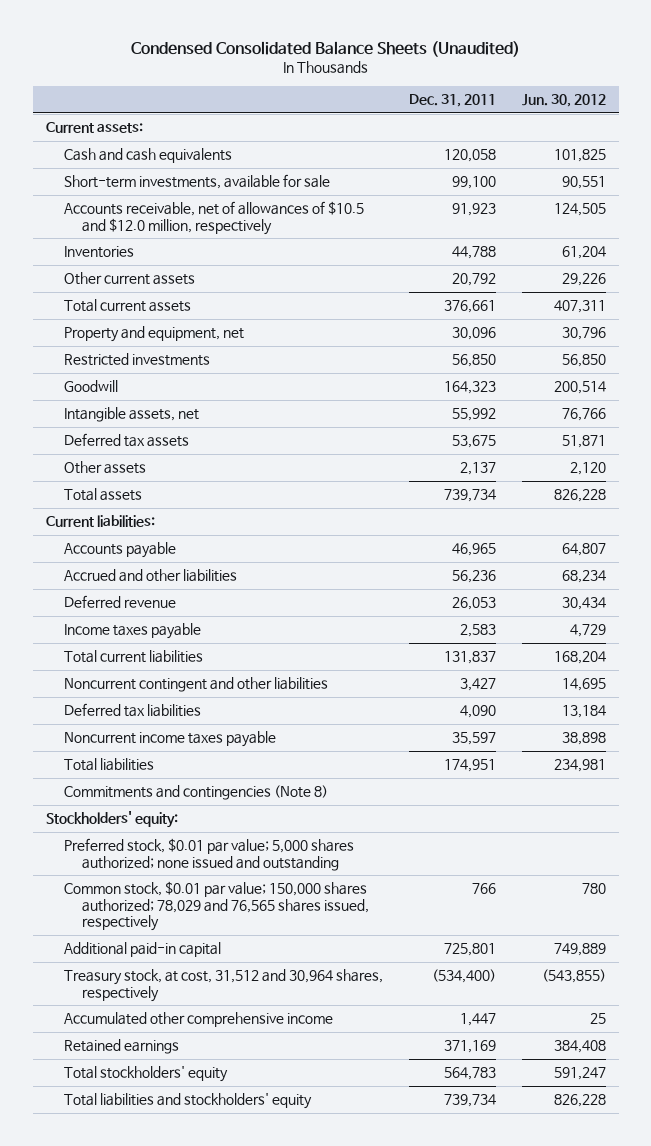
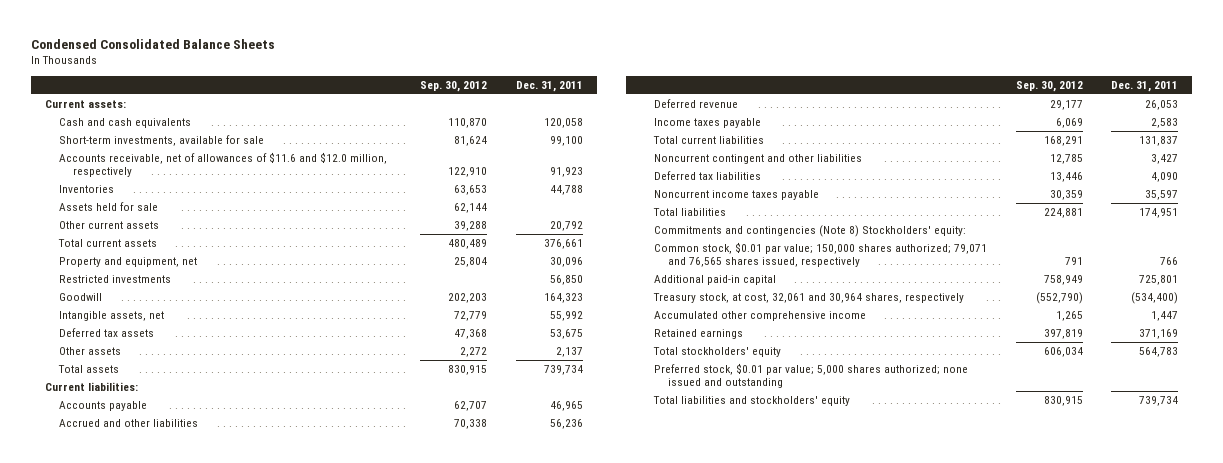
[130,40,520,57] Condensed Consolidated Balance Sheets (Unaudited) -> [30,38,275,49] Condensed Consolidated Balance Sheets
[521,94,606,108] Jun. 30, 2012 -> none
none -> [420,81,488,93] Sep. 30, 2012
[64,201,365,235] Accounts receivable, net of allowances of $10.5 and $12.0 million, respectively -> [58,151,387,178] Accounts receivable, net of allowances of $11.6 and $12.0 million, respectively
none -> [58,201,158,211] Assets held for sale
[45,811,178,829] Stockholders' equity: -> none
[64,785,329,801] Commitments and contingencies (Note 8) -> [654,224,967,237] Commitments and contingencies (Note 8) Stockholders' equity:
[64,881,370,932] Common stock, $0.01 par value; 150,000 shares authorized; 78,029 and 76,565 shares issued, respectively -> [654,241,988,268] Common stock, $0.01 par value; 150,000 shares authorized; 79,071 and 76,565 shares issued, respectively
[64,969,384,1002] Treasury stock, at cost, 31,512 and 30,964 shares, respectively -> [653,292,965,303] Treasury stock, at cost, 32,061 and 30,964 shares, respectively
[64,838,355,871] Preferred stock, $0.01 par value; 5,000 shares authorized; none issued and outstanding -> [654,362,969,389] Preferred stock, $0.01 par value; 5,000 shares authorized; none issued and outstanding

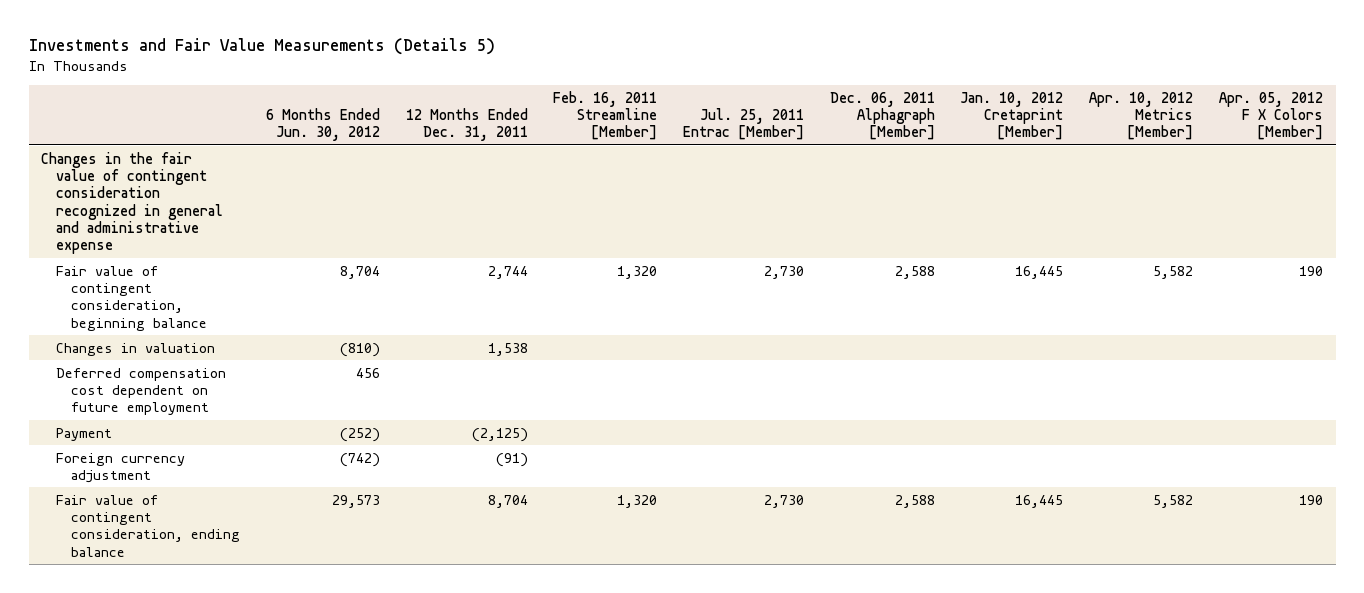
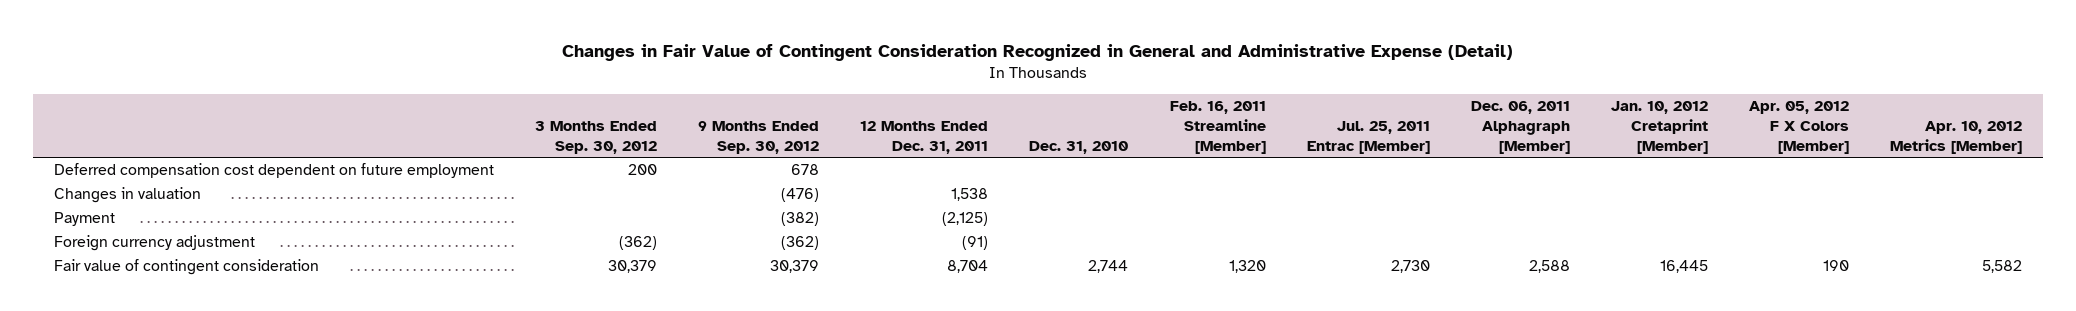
[28,38,495,56] Investments and Fair Value Measurements (Details 5) -> [562,44,1514,62] Changes in Fair Value of Contingent Consideration Recognized in General and Administrative Expense (Detail)
[266,107,381,142] 6 Months Ended Jun. 30, 2012 -> none
none -> [534,121,657,154] 3 Months Ended Sep. 30, 2012
none -> [697,121,819,154] 9 Months Ended Sep. 30, 2012
none -> [1029,140,1129,154] Dec. 31, 2010
[41,151,224,255] Changes in the fair value of contingent consideration recognized in general and administrative expense -> none
[56,265,208,331] Fair value of contingent consideration, beginning balance -> none
[56,342,216,356] Changes in valuation -> [53,187,201,204] Changes in valuation
[56,494,241,557] Fair value of contingent consideration, ending balance -> [53,259,319,276] Fair value of contingent consideration

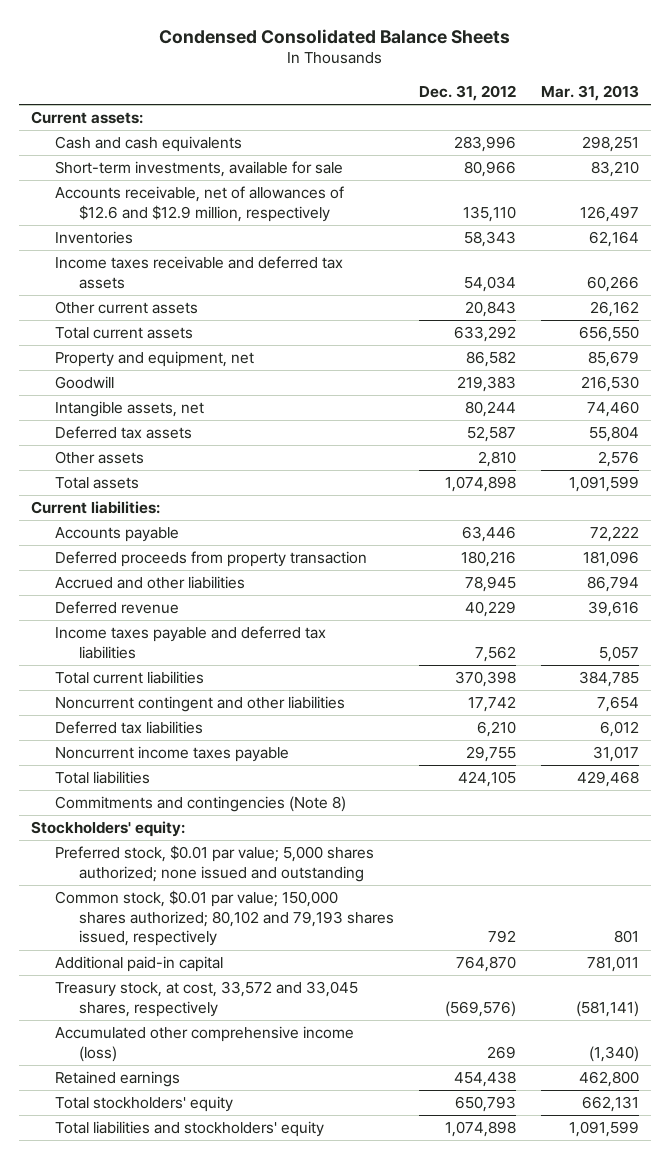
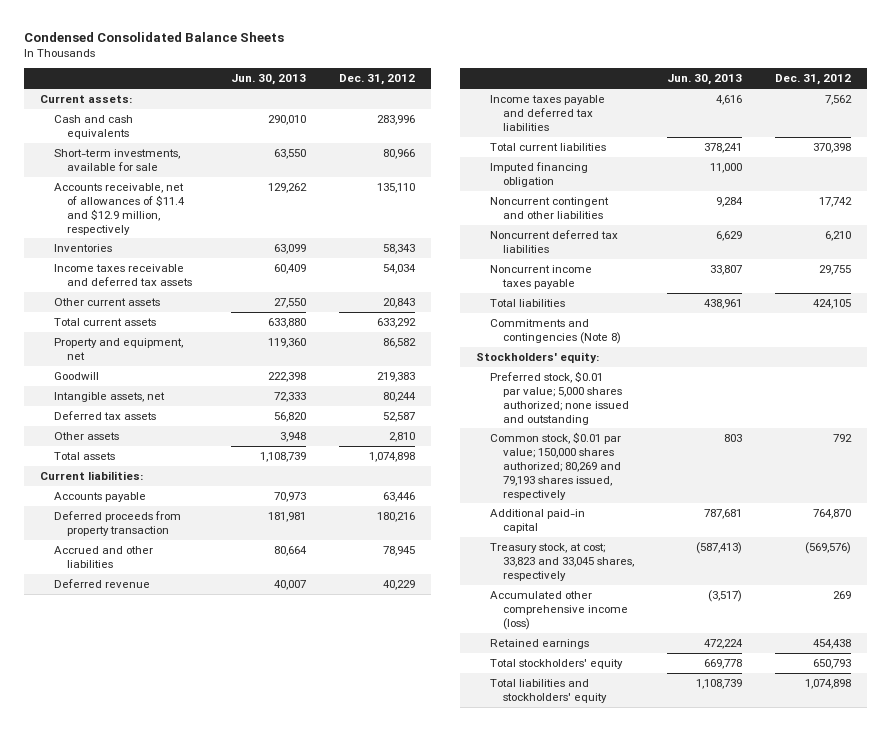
[540,85,639,102] Mar. 31, 2013 -> none
none -> [230,74,306,86] Jun. 30, 2013
[54,186,344,222] Accounts receivable, net of allowances of $12.6 and $12.9 million, respectively -> [53,182,185,235] Accounts receivable, net of allowances of $11.4 and $12.9 million, respectively
none -> [489,161,588,187] Imputed financing obligation
[54,721,203,735] Deferred tax liabilities -> [489,229,618,253] Noncurrent deferred tax liabilities
[54,890,394,947] Common stock, $0.01 par value; 150,000 shares authorized; 80,102 and 79,193 shares issued, respectively -> [489,431,621,500] Common stock, $0.01 par value; 150,000 shares authorized; 80,269 and 79,193 shares issued, respectively
[54,981,358,1017] Treasury stock, at cost, 33,572 and 33,045 shares, respectively -> [489,542,634,581] Treasury stock, at cost; 33,823 and 33,045 shares, respectively

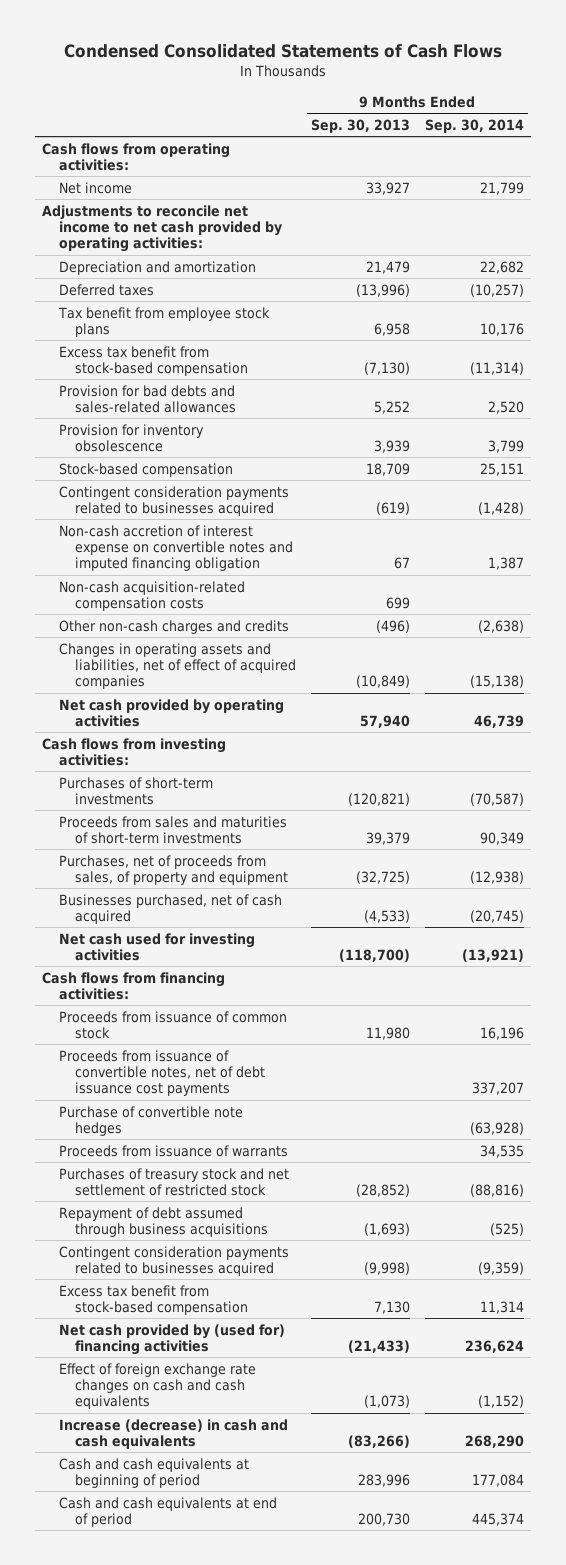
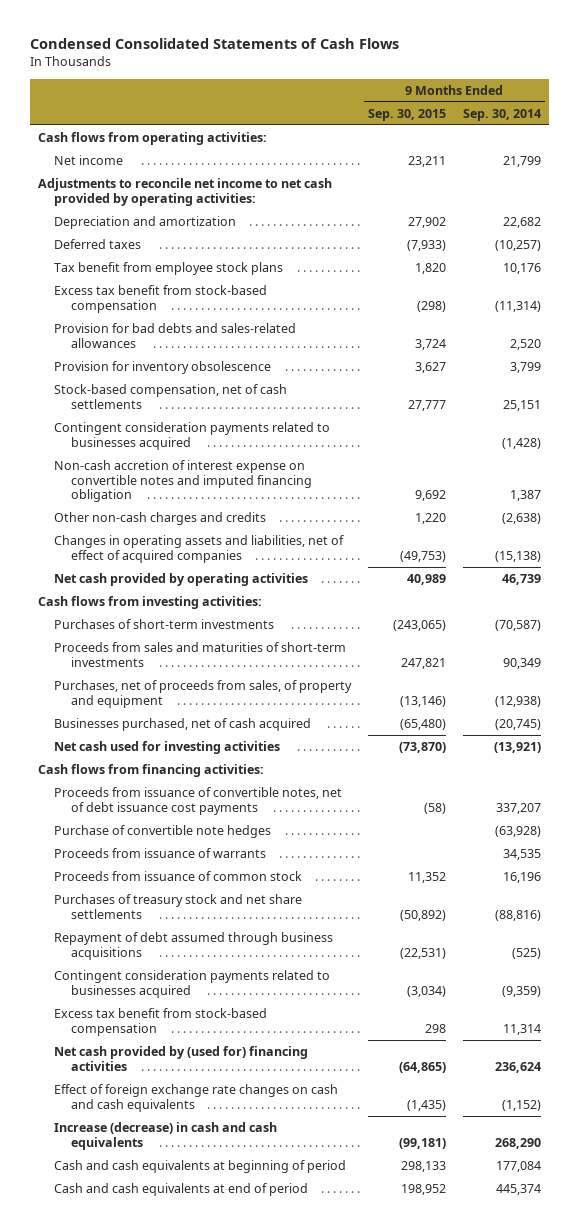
[310,118,410,133] Sep. 30, 2013 -> none
none -> [367,108,446,121] Sep. 30, 2015
[58,462,233,477] Stock-based compensation -> [54,384,288,409] Stock-based compensation, net of cash settlements
[58,580,245,611] Non-cash acquisition-related compensation costs -> none
[58,1010,287,1039] Proceeds from issuance of common stock -> [54,871,303,882] Proceeds from issuance of common stock
[58,1167,289,1196] Purchases of treasury stock and net settlement of restricted stock -> [54,894,303,919] Purchases of treasury stock and net share settlements

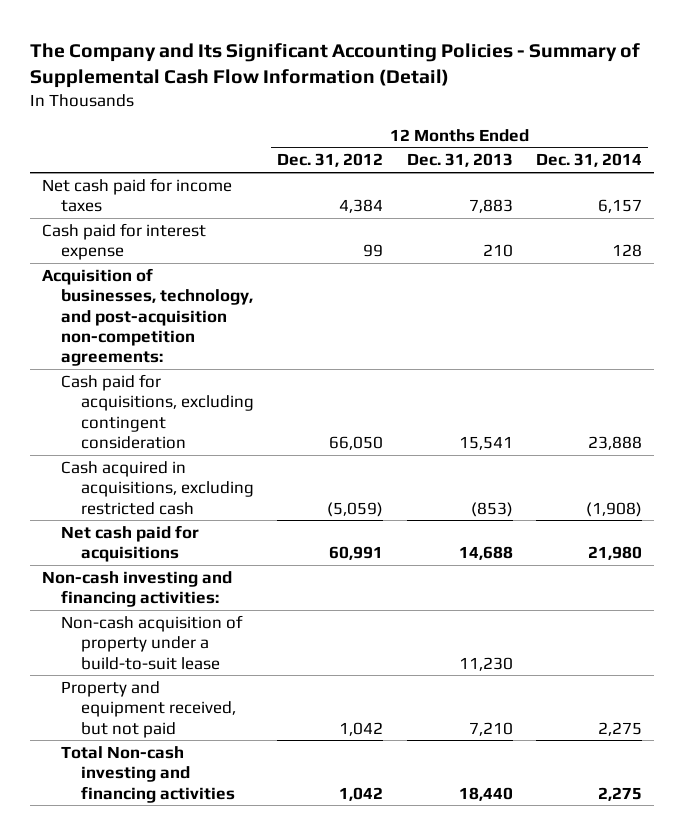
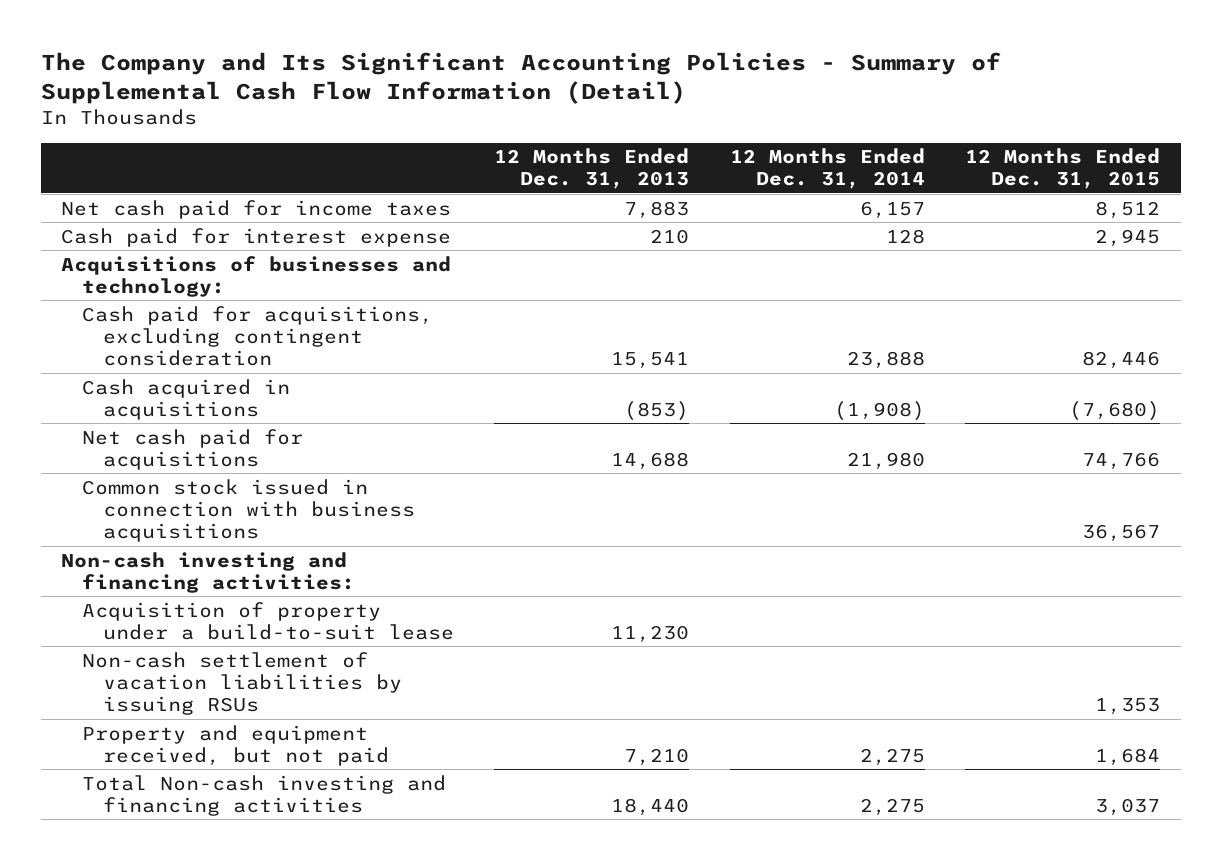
[277,153,384,168] Dec. 31, 2012 -> none
none -> [965,148,1161,190] 12 Months Ended Dec. 31, 2015
[42,267,254,367] Acquisition of businesses, technology, and post-acquisition non-competition agreements: -> [61,255,452,297] Acquisitions of businesses and technology:
[61,460,254,515] Cash acquired in acquisitions, excluding restricted cash -> [82,378,291,420] Cash acquired in acquisitions
none -> [82,478,415,543] Common stock issued in connection with business acquisitions
[61,614,244,670] Non-cash acquisition of property under a build-to-suit lease -> [82,601,454,640] Acquisition of property under a build-to-suit lease
none -> [82,651,402,716] Non-cash settlement of vacation liabilities by issuing RSUs

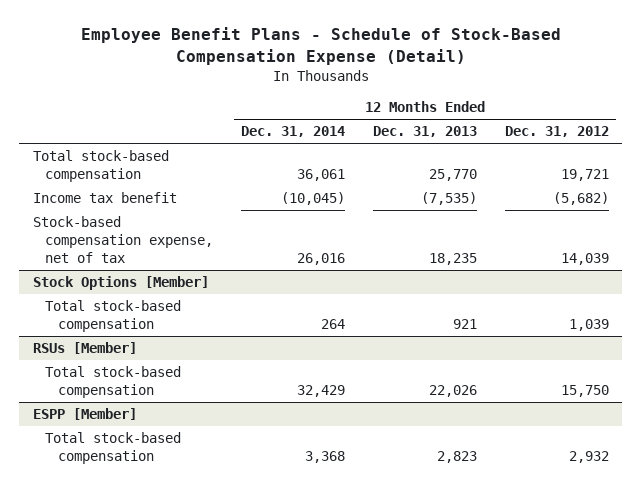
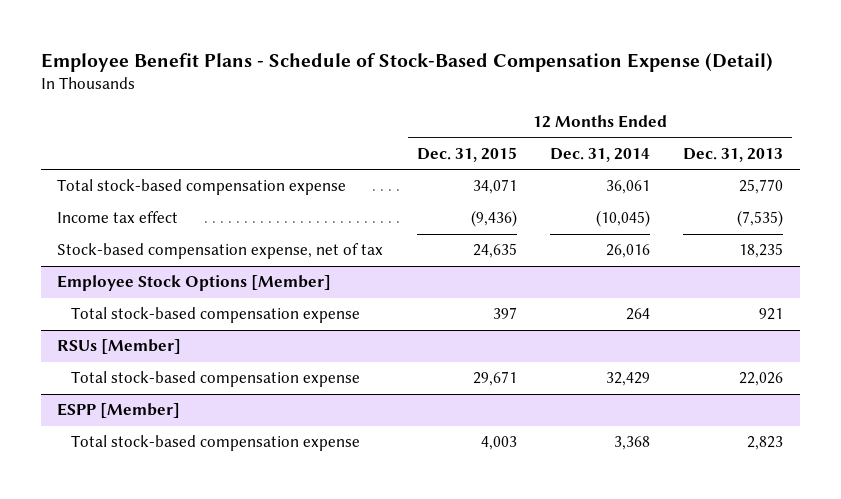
[504,126,609,138] Dec. 31, 2012 -> none
none -> [416,146,517,162] Dec. 31, 2015
[32,150,169,183] Total stock-based compensation -> [57,179,347,196] Total stock-based compensation expense
[32,192,177,204] Income tax benefit -> [57,211,179,224] Income tax effect
[32,276,209,291] Stock Options [Member] -> [57,275,332,292] Employee Stock Options [Member]
[45,300,182,333] Total stock-based compensation -> [70,307,360,324] Total stock-based compensation expense
[45,366,182,399] Total stock-based compensation -> [70,371,360,388] Total stock-based compensation expense
[45,432,182,465] Total stock-based compensation -> [70,435,360,452] Total stock-based compensation expense

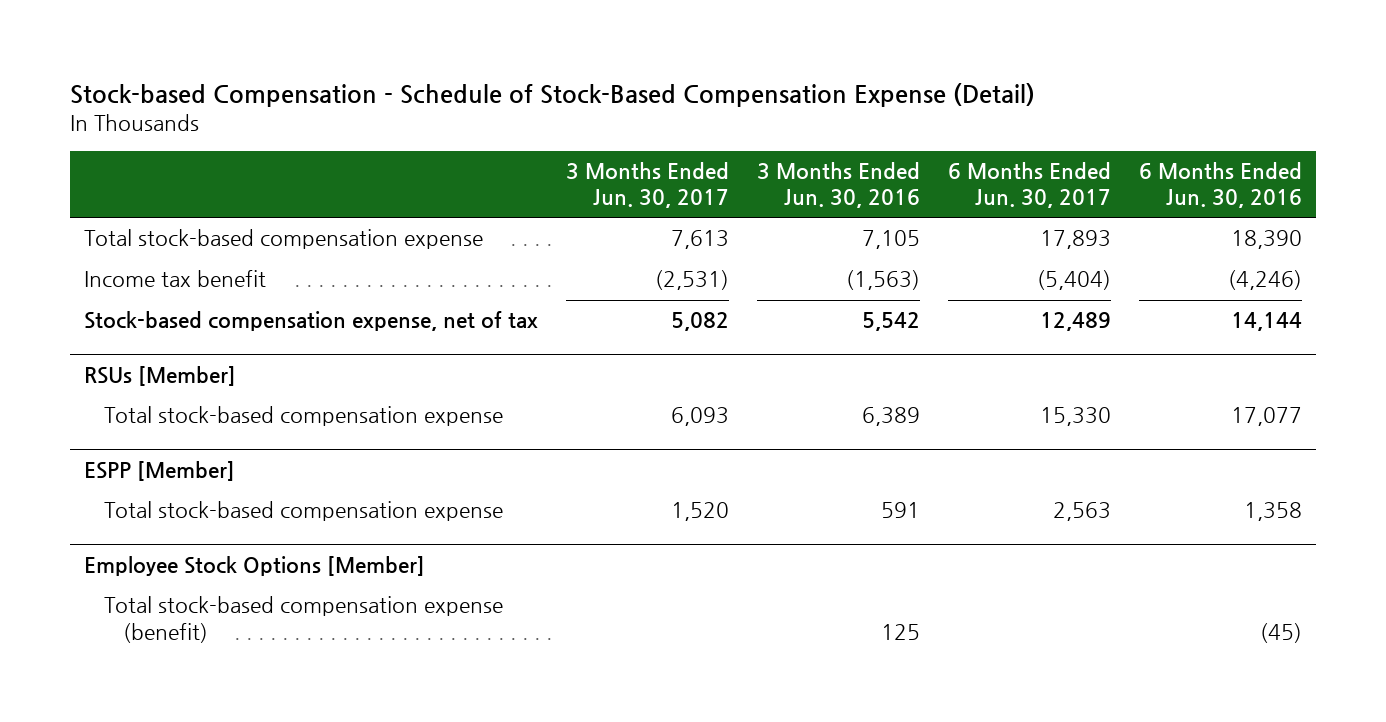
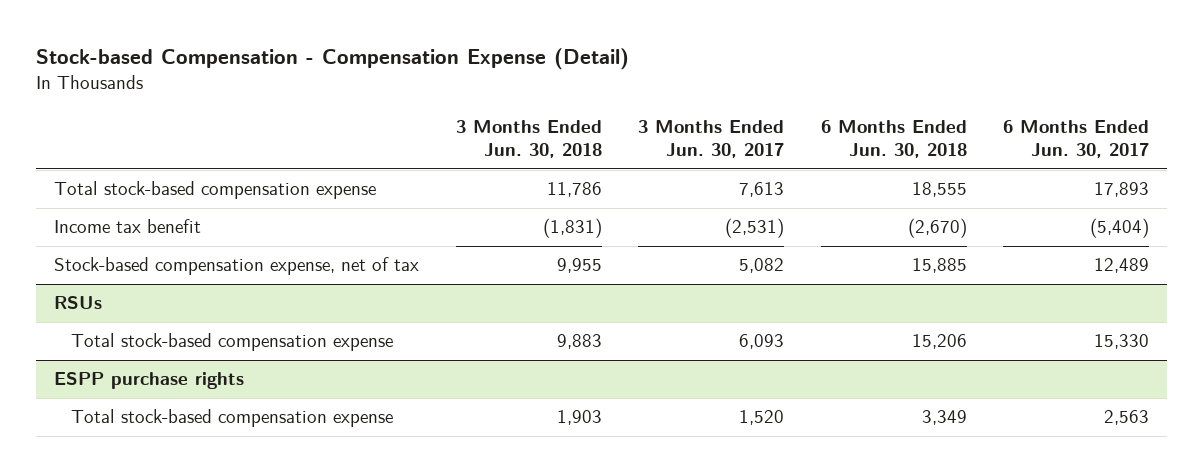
[70,83,1036,108] Stock-based Compensation - Schedule of Stock-Based Compensation Expense (Detail) -> [35,48,629,71] Stock-based Compensation - Compensation Expense (Detail)
[757,162,921,209] 3 Months Ended Jun. 30, 2016 -> none
[1138,162,1302,209] 6 Months Ended Jun. 30, 2016 -> none
none -> [455,120,602,159] 3 Months Ended Jun. 30, 2018
none -> [820,120,967,159] 6 Months Ended Jun. 30, 2018
[84,365,237,386] RSUs [Member] -> [54,296,103,310] RSUs
[84,460,236,481] ESPP [Member] -> none
none -> [54,372,245,390] ESPP purchase rights
[84,555,426,576] Employee Stock Options [Member] -> none
[103,596,503,643] Total stock-based compensation expense (benefit) -> none

